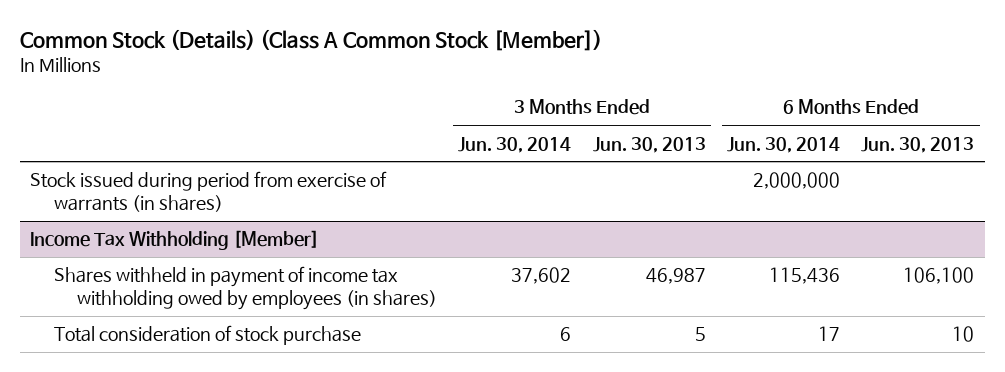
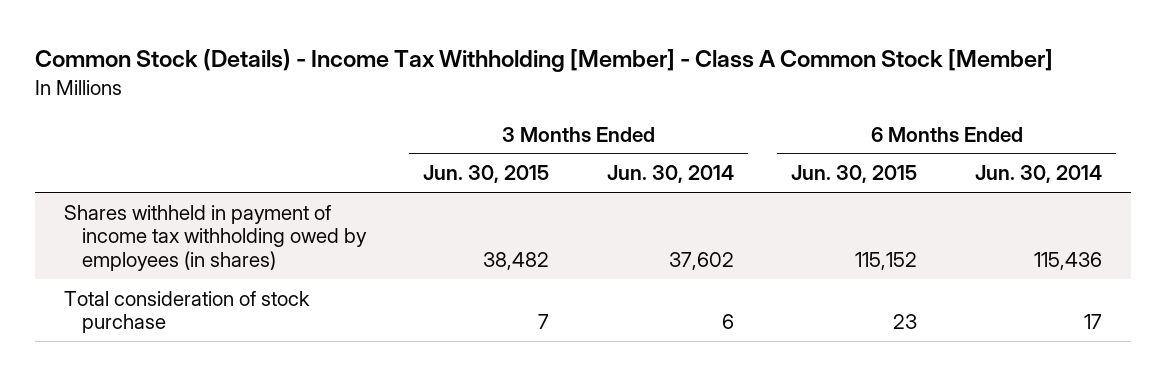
[19,29,602,52] Common Stock (Details) (Class A Common Stock [Member]) -> [35,49,1054,73] Common Stock (Details) - Income Tax Withholding [Member] - Class A Common Stock [Member]
[592,136,706,153] Jun. 30, 2013 -> none
[861,136,975,153] Jun. 30, 2013 -> none
none -> [423,165,550,184] Jun. 30, 2015
none -> [791,165,918,184] Jun. 30, 2015
[30,171,388,212] Stock issued during period from exercise of warrants (in shares) -> none
[30,230,320,251] Income Tax Withholding [Member] -> none

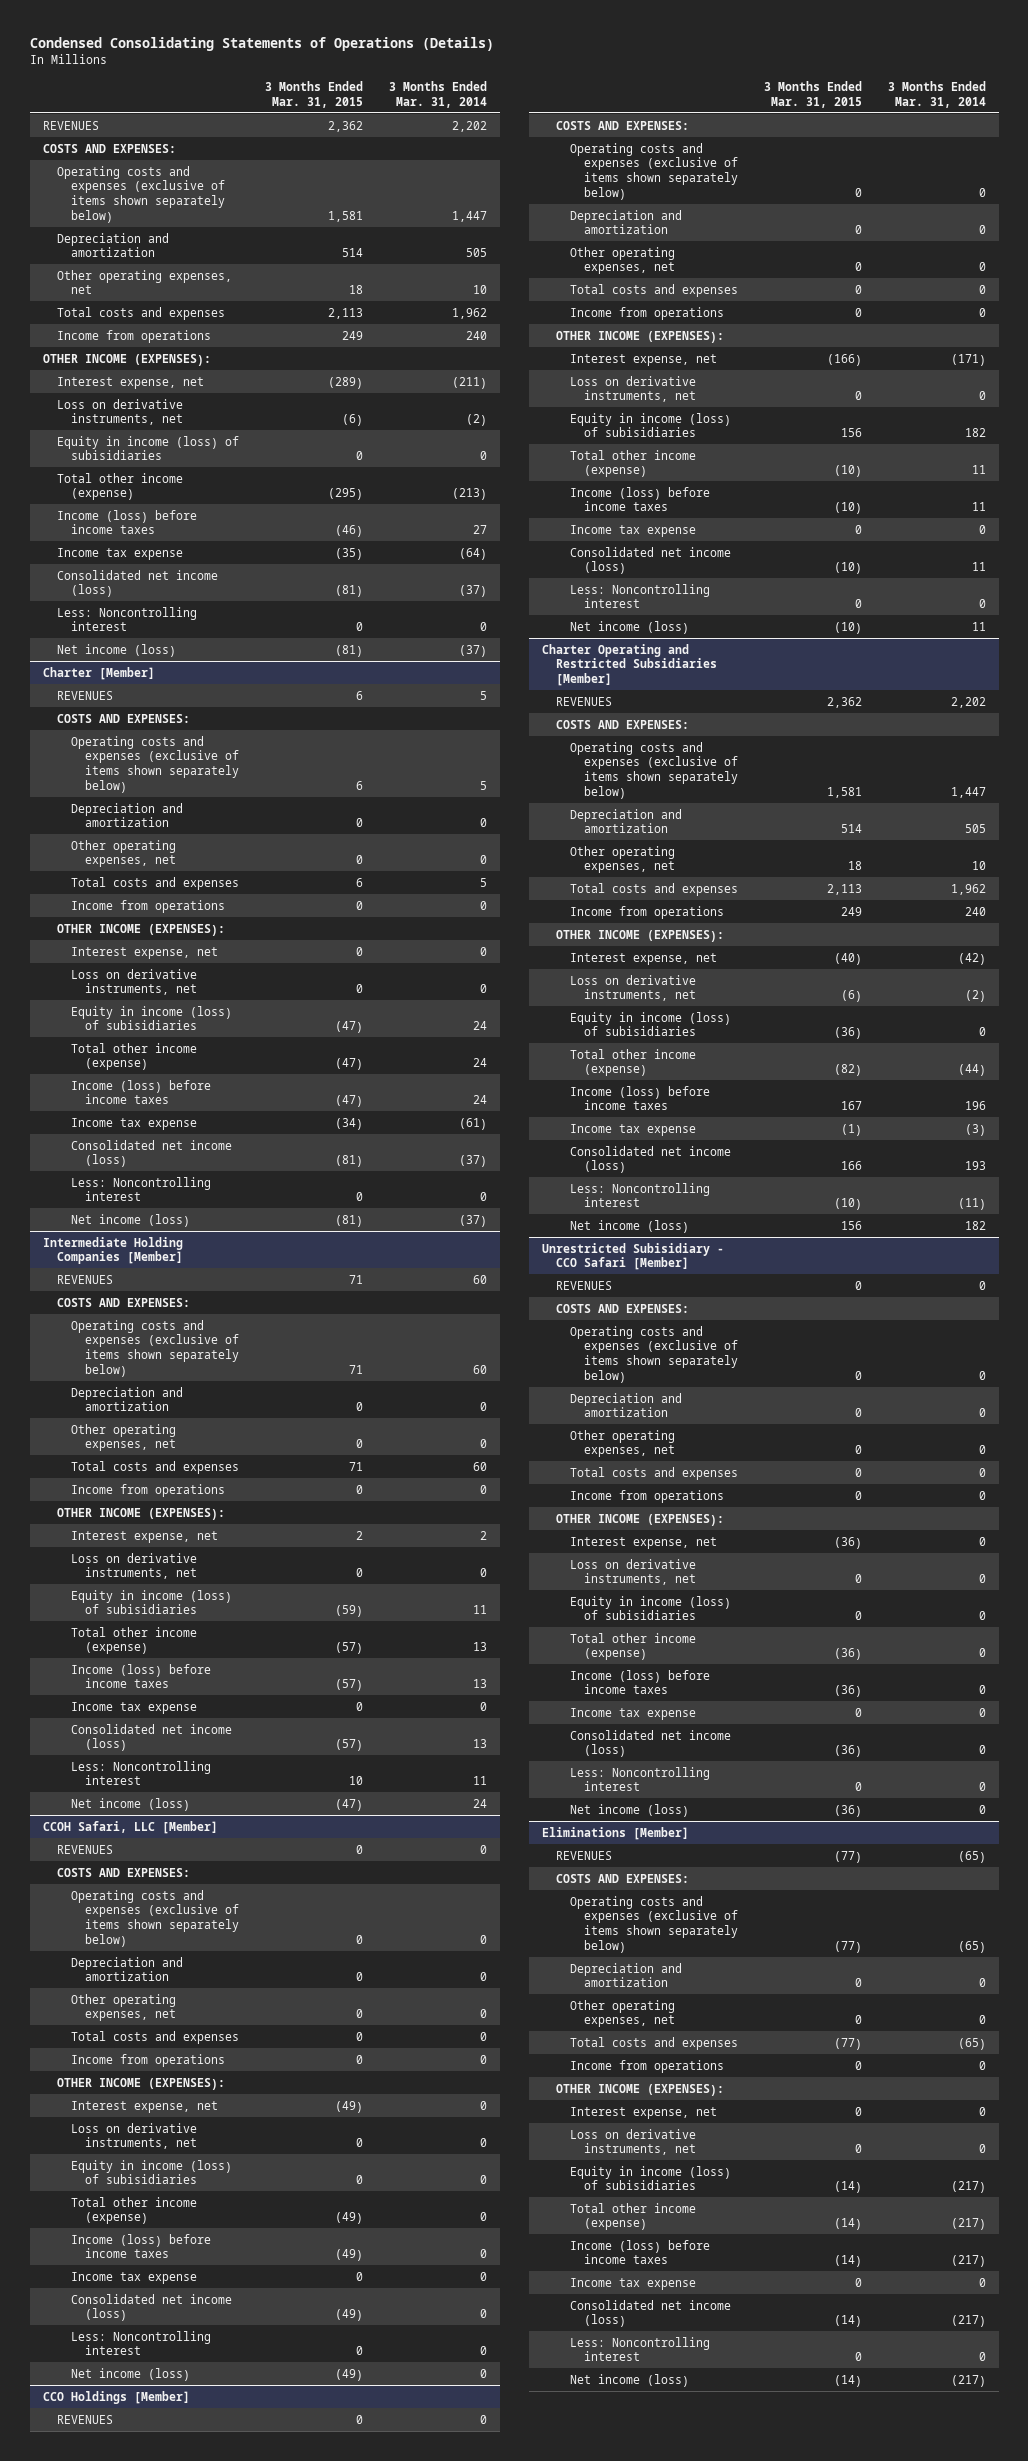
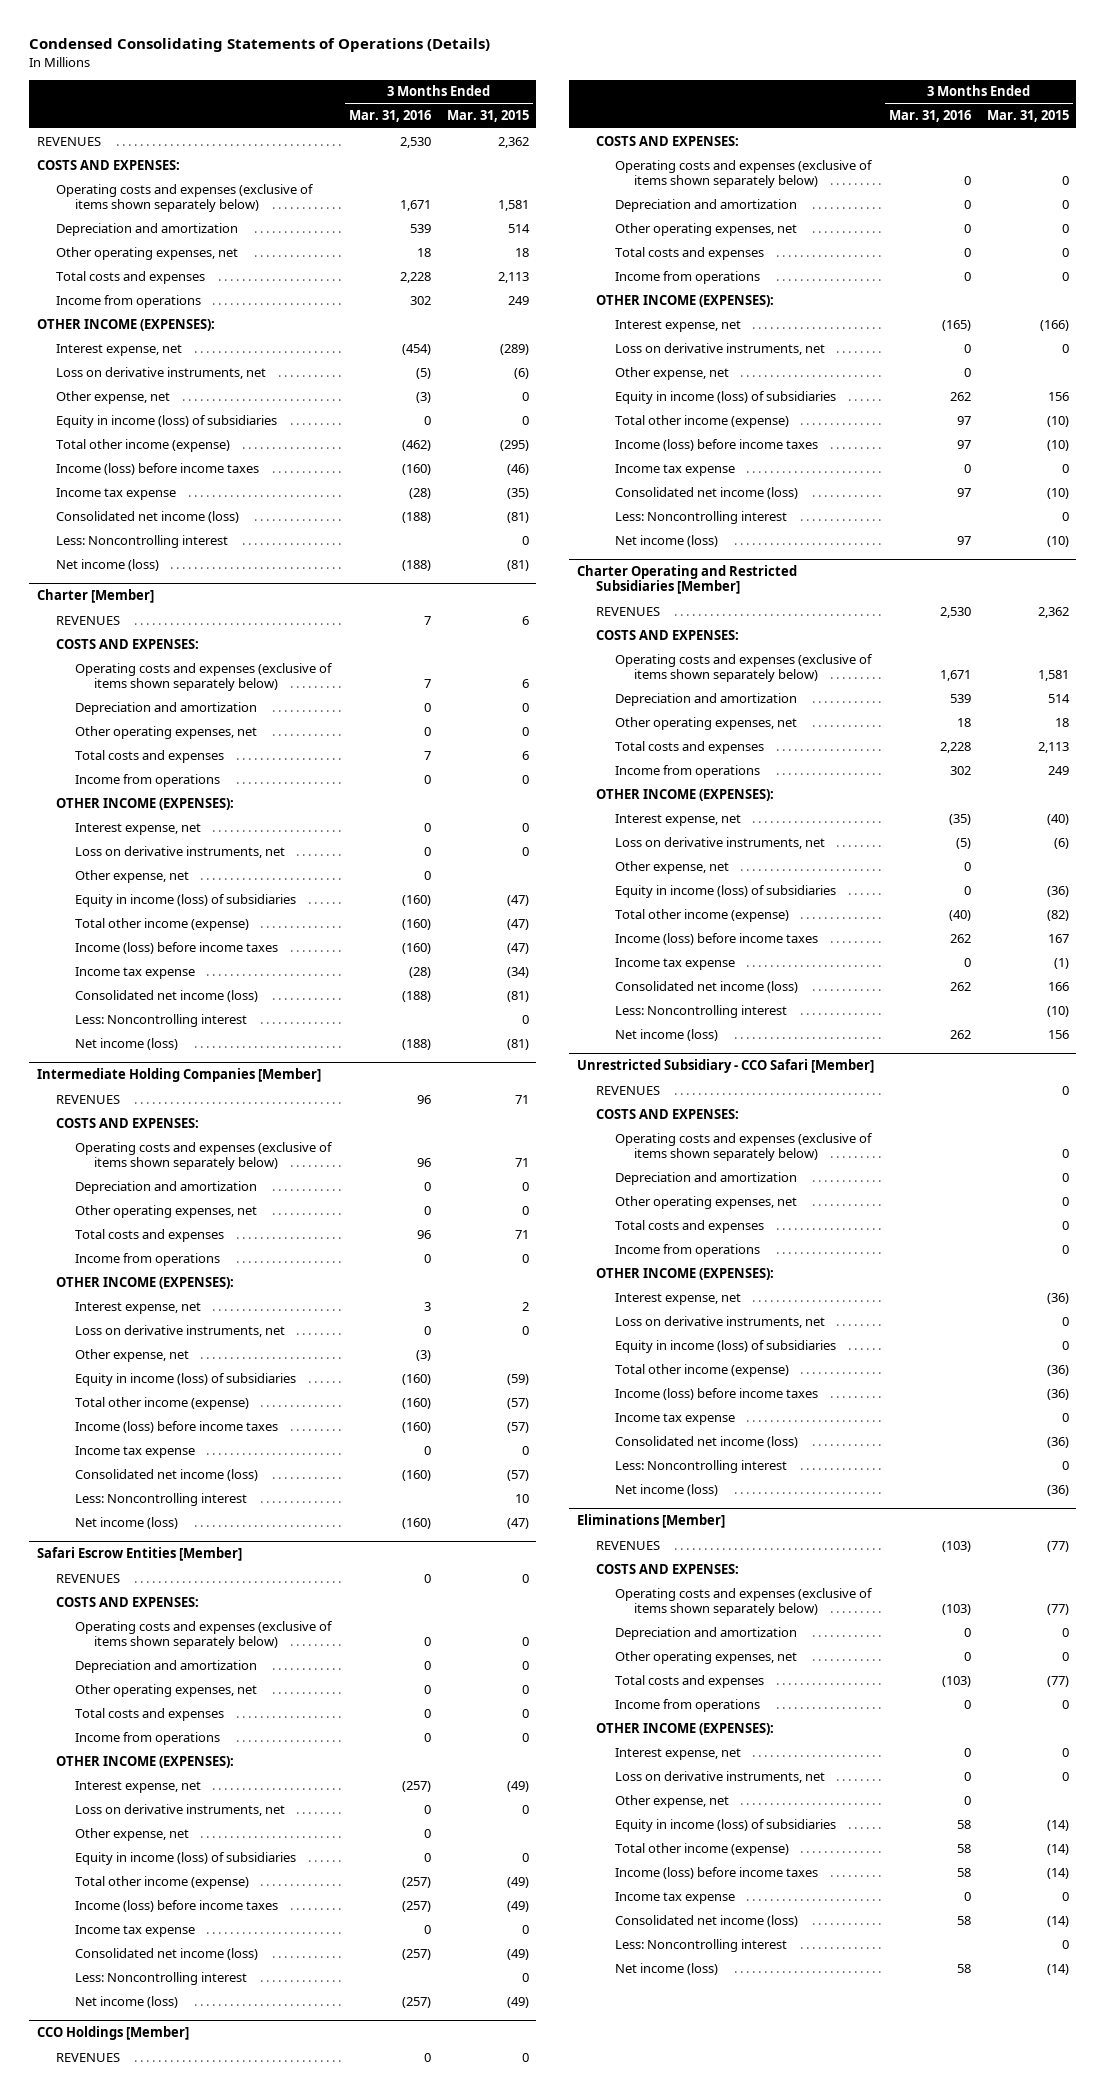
[388,81,487,108] 3 Months Ended Mar. 31, 2014 -> none
none -> [349,110,432,123] Mar. 31, 2016
none -> [55,390,170,404] Other expense, net
[56,435,239,461] Equity in income (loss) of subisidiaries -> [55,414,277,428] Equity in income (loss) of subsidiaries
none -> [75,869,190,883] Other expense, net
[70,1005,232,1031] Equity in income (loss) of subisidiaries -> [75,893,297,907] Equity in income (loss) of subsidiaries
none -> [75,1348,190,1362] Other expense, net
[70,1589,232,1615] Equity in income (loss) of subisidiaries -> [75,1372,297,1386] Equity in income (loss) of subsidiaries
[42,1820,218,1834] CCOH Safari, LLC [Member] -> none
none -> [36,1547,242,1562] Safari Escrow Entities [Member]
none -> [75,1827,190,1841] Other expense, net
[70,2159,232,2185] Equity in income (loss) of subisidiaries -> [75,1851,297,1865] Equity in income (loss) of subsidiaries
none -> [615,366,730,380] Other expense, net
[569,412,731,438] Equity in income (loss) of subisidiaries -> [615,390,837,404] Equity in income (loss) of subsidiaries
none -> [615,860,730,874] Other expense, net
[569,1011,731,1037] Equity in income (loss) of subisidiaries -> [615,884,837,898] Equity in income (loss) of subsidiaries
[541,1242,724,1271] Unrestricted Subisidiary - CCO Safari [Member] -> [576,1059,874,1074] Unrestricted Subsidiary - CCO Safari [Member]
[569,1595,731,1621] Equity in income (loss) of subisidiaries -> [615,1339,837,1353] Equity in income (loss) of subsidiaries
none -> [615,1794,730,1808] Other expense, net
[569,2165,731,2191] Equity in income (loss) of subisidiaries -> [615,1818,837,1832] Equity in income (loss) of subsidiaries

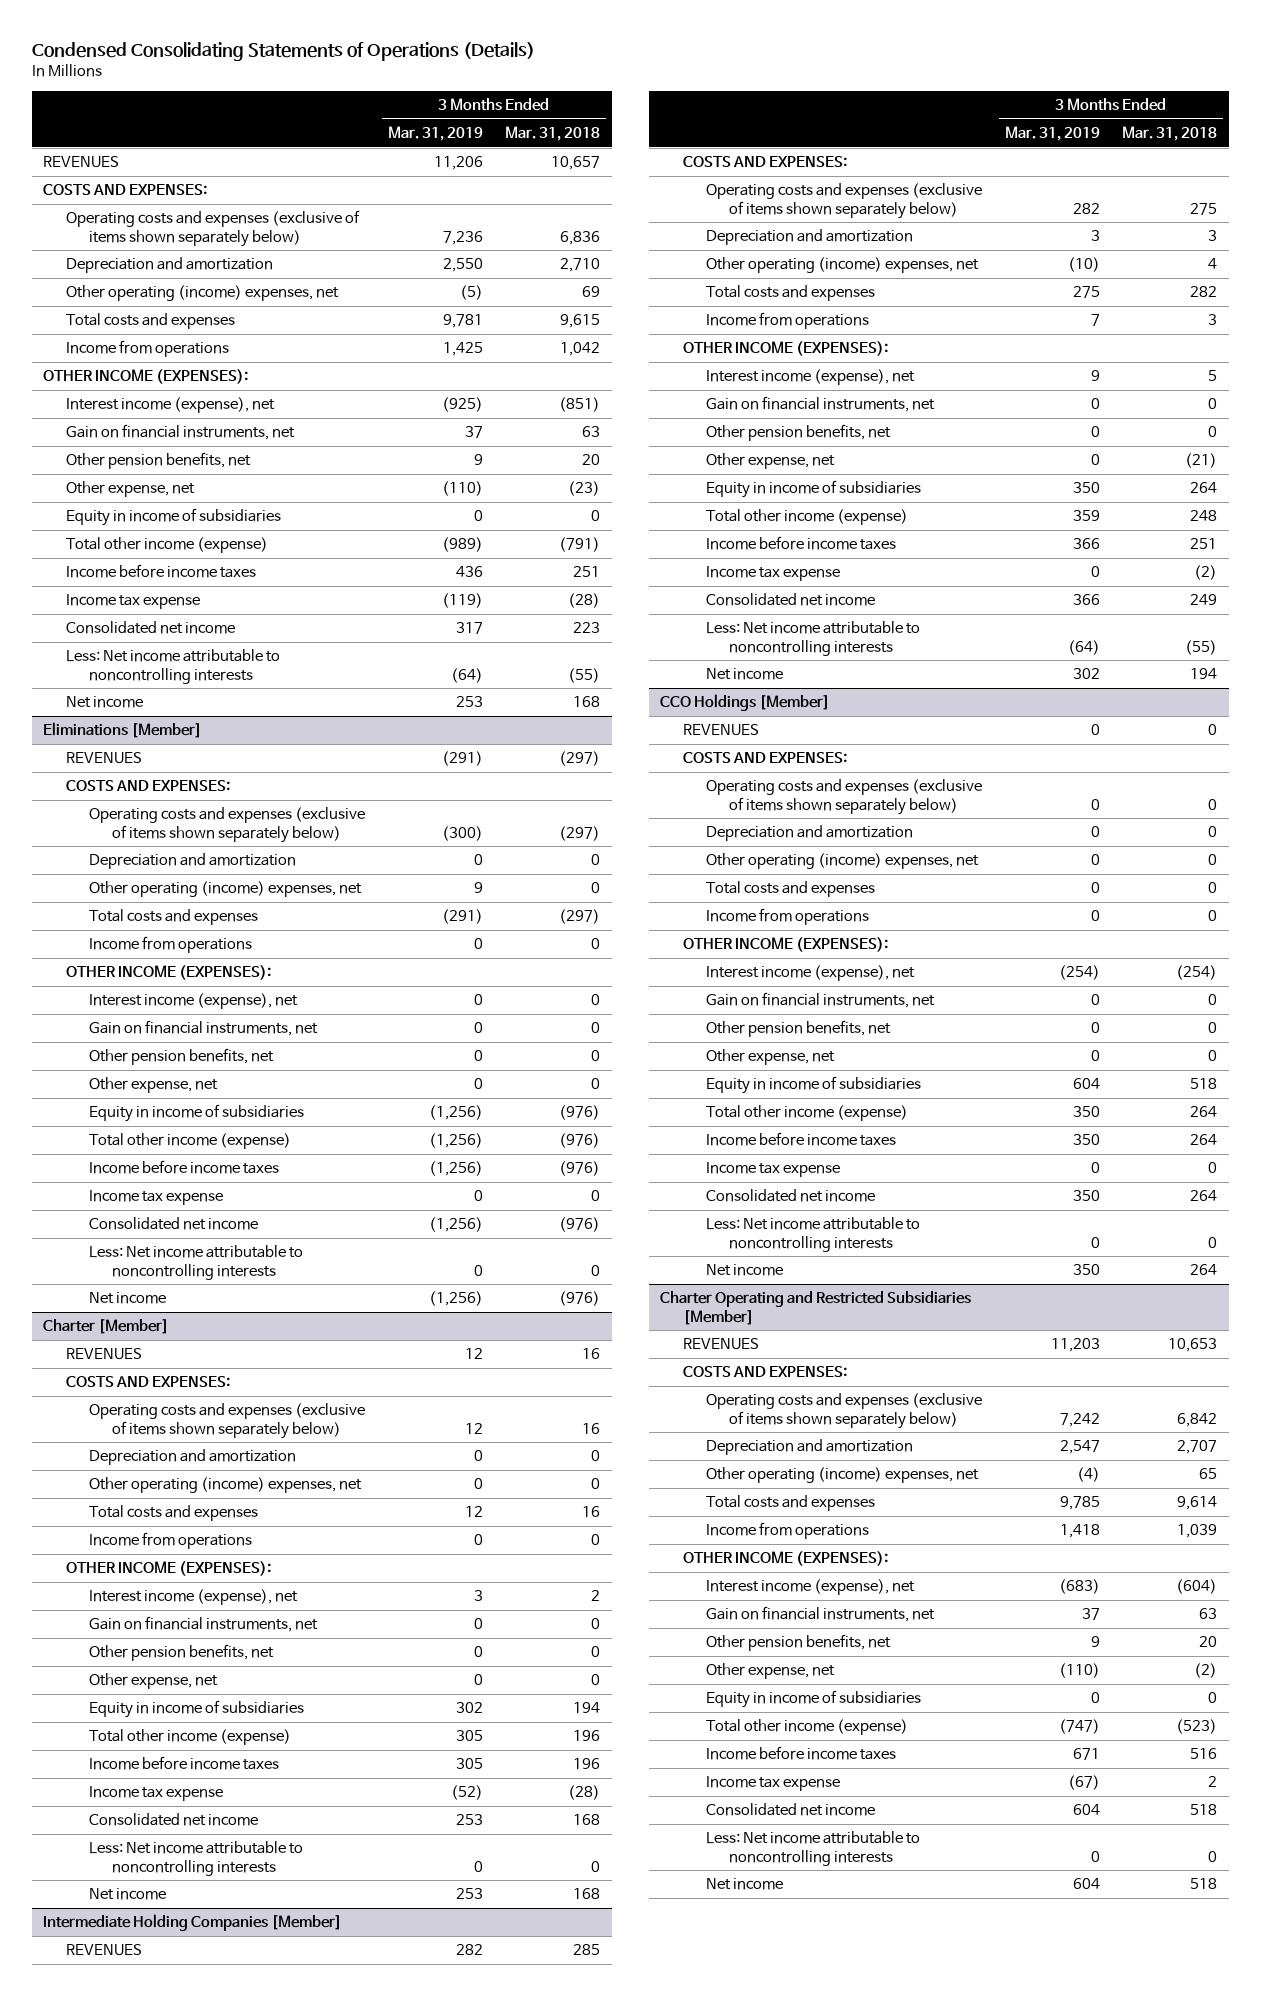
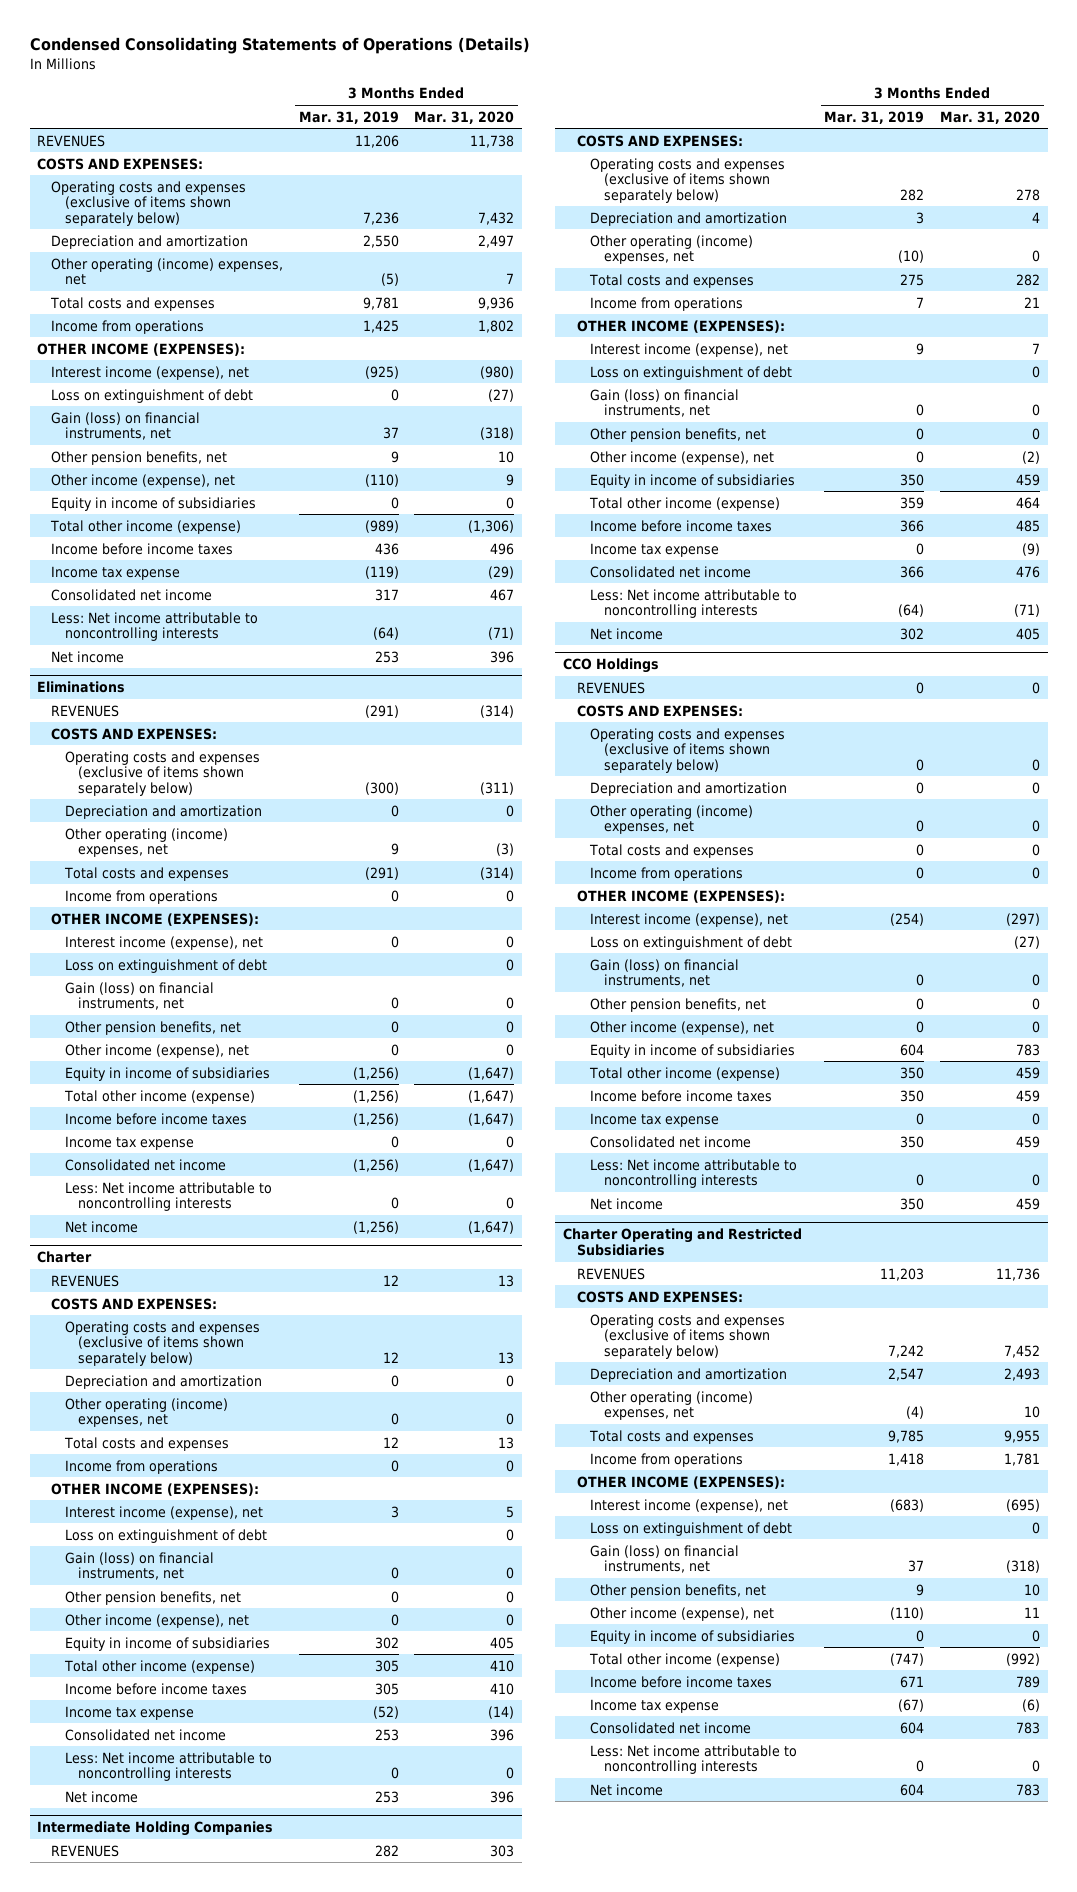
[505,126,601,142] Mar. 31, 2018 -> none
none -> [414,110,515,124] Mar. 31, 2020
none -> [51,388,254,403] Loss on extinguishment of debt
[66,424,296,441] Gain on financial instruments, net -> [51,411,201,441] Gain (loss) on financial instruments, net
[66,481,196,498] Other expense, net -> [51,473,236,488] Other income (expense), net
[43,722,203,739] Eliminations [Member] -> [37,681,126,694] Eliminations
none -> [64,958,267,973] Loss on extinguishment of debt
[89,1020,319,1037] Gain on financial instruments, net -> [64,981,214,1011] Gain (loss) on financial instruments, net
[89,1077,219,1094] Other expense, net -> [64,1043,249,1058] Other income (expense), net
[43,1319,170,1335] Charter [Member] -> [37,1251,93,1264] Charter
none -> [64,1528,267,1543] Loss on extinguishment of debt
[89,1616,319,1633] Gain on financial instruments, net -> [64,1551,214,1581] Gain (loss) on financial instruments, net
[89,1673,219,1690] Other expense, net -> [64,1613,249,1628] Other income (expense), net
[43,1914,343,1932] Intermediate Holding Companies [Member] -> [37,1821,274,1837] Intermediate Holding Companies
none -> [590,365,793,380] Loss on extinguishment of debt
[706,396,936,413] Gain on financial instruments, net -> [590,388,740,418] Gain (loss) on financial instruments, net
[706,453,836,470] Other expense, net -> [590,450,775,465] Other income (expense), net
[660,694,831,712] CCO Holdings [Member] -> [563,658,660,674] CCO Holdings
none -> [590,935,793,950] Loss on extinguishment of debt
[706,992,936,1009] Gain on financial instruments, net -> [590,958,740,988] Gain (loss) on financial instruments, net
[706,1049,836,1066] Other expense, net -> [590,1020,775,1035] Other income (expense), net
[660,1291,972,1325] Charter Operating and Restricted Subsidiaries [Member] -> [563,1228,803,1256] Charter Operating and Restricted Subsidiaries
none -> [590,1521,793,1536] Loss on extinguishment of debt
[706,1606,936,1623] Gain on financial instruments, net -> [590,1544,740,1574] Gain (loss) on financial instruments, net
[706,1663,836,1680] Other expense, net -> [590,1606,775,1621] Other income (expense), net

